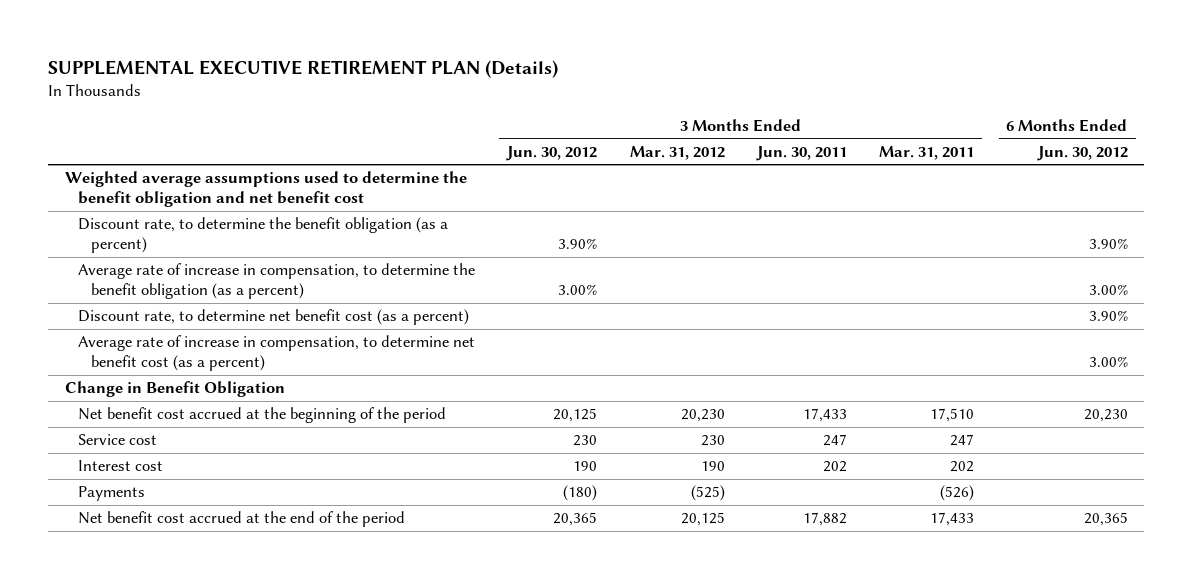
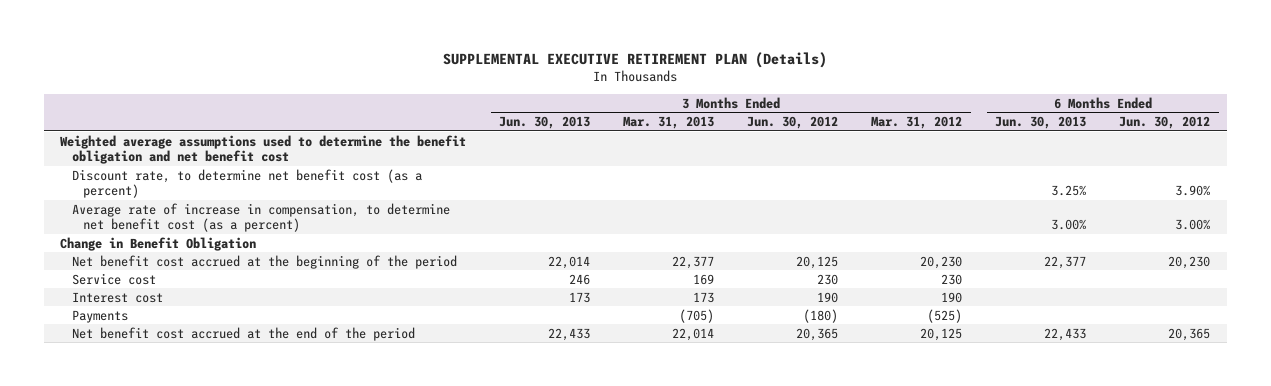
[756,145,848,161] Jun. 30, 2011 -> none
[879,145,975,160] Mar. 31, 2011 -> none
none -> [499,116,591,130] Jun. 30, 2013
none -> [623,116,715,130] Mar. 31, 2013
none -> [995,116,1087,130] Jun. 30, 2013
[77,217,448,253] Discount rate, to determine the benefit obligation (as a percent) -> none
[77,263,475,299] Average rate of increase in compensation, to determine the benefit obligation (as a percent) -> none

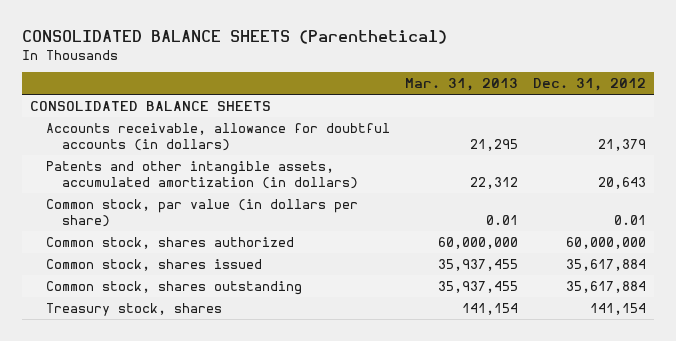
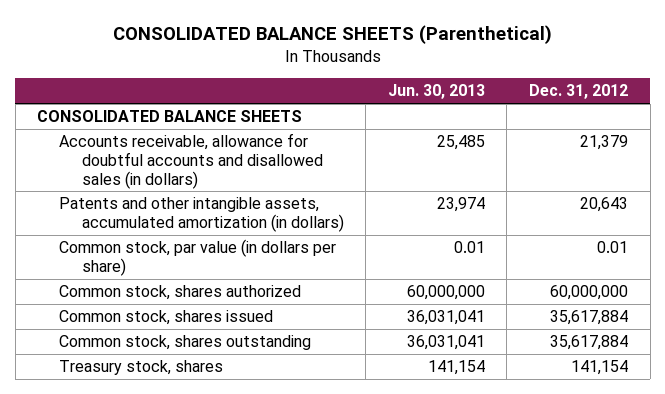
[405,78,519,92] Mar. 31, 2013 -> none
none -> [387,84,485,100] Jun. 30, 2013
[45,122,390,152] Accounts receivable, allowance for doubtful accounts (in dollars) -> [59,133,323,189] Accounts receivable, allowance for doubtful accounts and disallowed sales (in dollars)

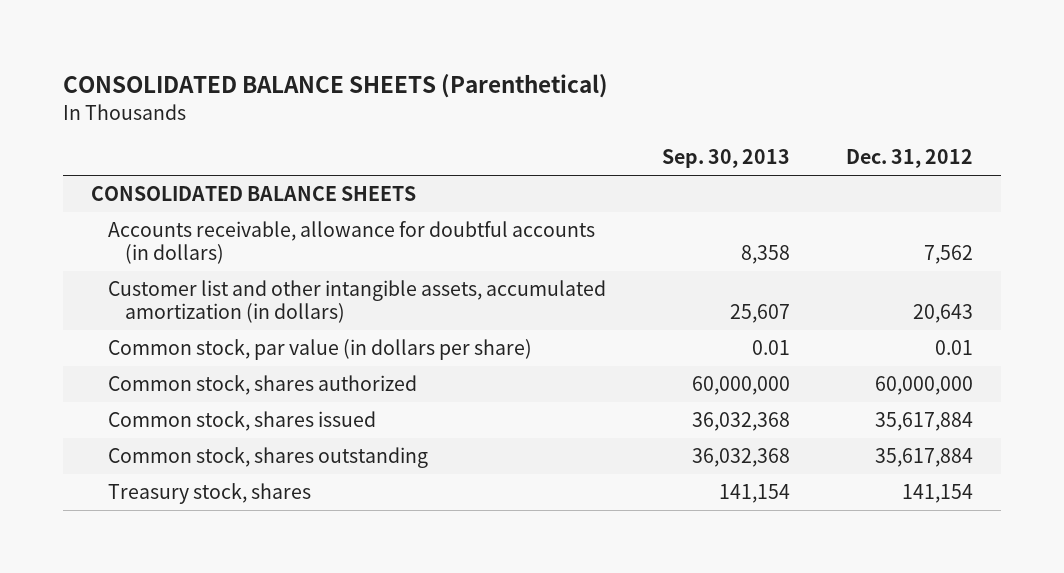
[387,84,485,100] Jun. 30, 2013 -> none
none -> [661,149,790,169] Sep. 30, 2013
[59,133,323,189] Accounts receivable, allowance for doubtful accounts and disallowed sales (in dollars) -> [107,221,595,264] Accounts receivable, allowance for doubtful accounts (in dollars)
[579,135,628,151] 21,379 -> [923,244,973,264] 7,562
[59,197,344,232] Patents and other intangible assets, accumulated amortization (in dollars) -> [107,280,606,323] Customer list and other intangible assets, accumulated amortization (in dollars)

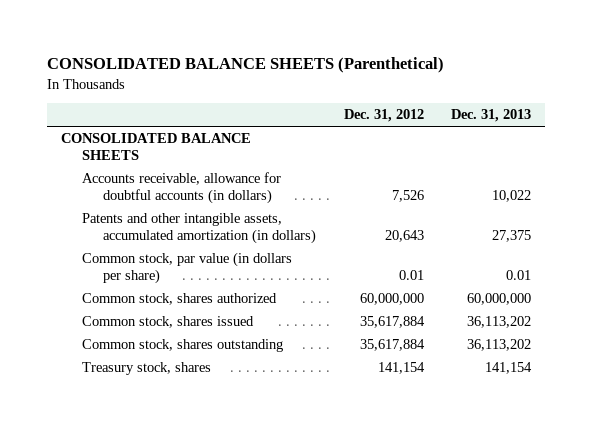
[661,149,790,169] Sep. 30, 2013 -> none
none -> [451,109,532,123] Dec. 31, 2013
[923,244,973,264] 7,562 -> [391,189,424,202] 7,526
[107,280,606,323] Customer list and other intangible assets, accumulated amortization (in dollars) -> [82,213,317,244] Patents and other intangible assets, accumulated amortization (in dollars)

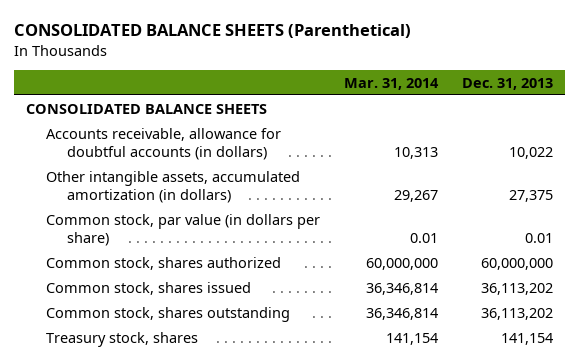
[343,109,424,123] Dec. 31, 2012 -> none
none -> [343,77,439,90] Mar. 31, 2014
[82,213,317,244] Patents and other intangible assets, accumulated amortization (in dollars) -> [46,170,301,204] Other intangible assets, accumulated amortization (in dollars)

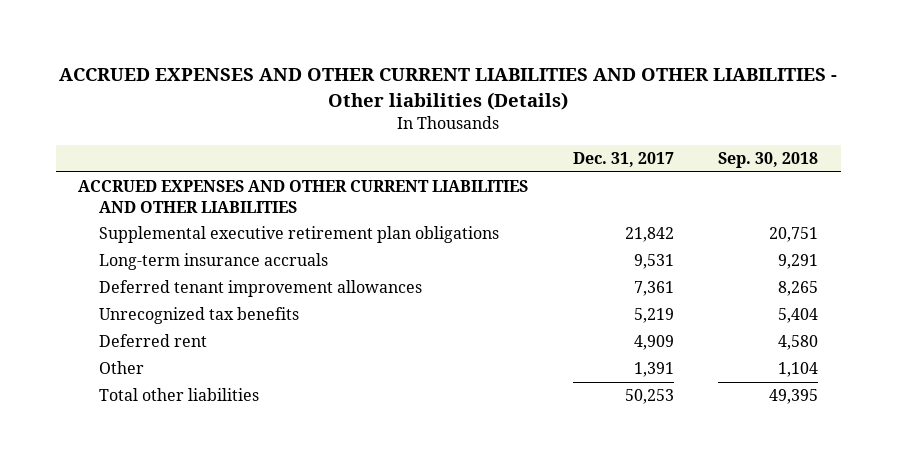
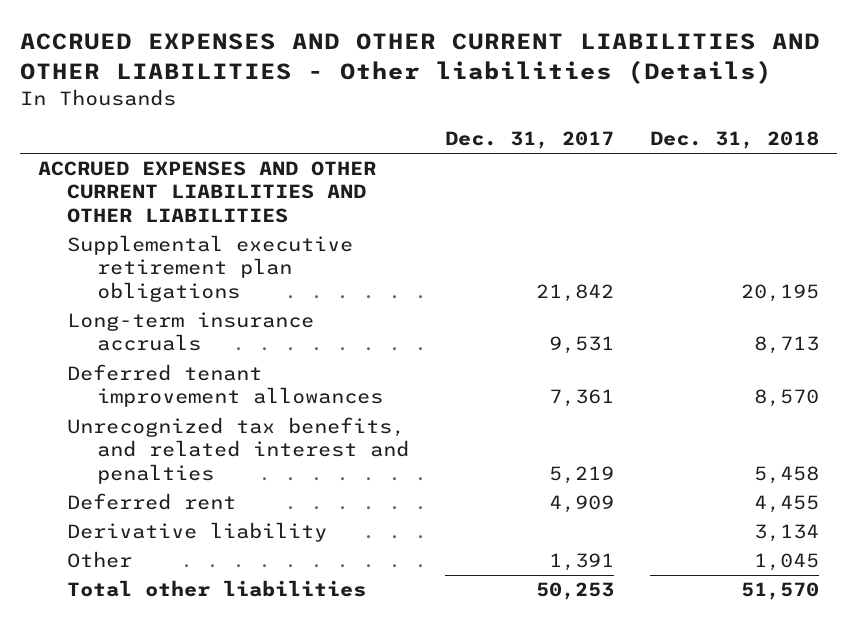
[718,151,819,168] Sep. 30, 2018 -> none
none -> [649,131,819,150] Dec. 31, 2018
[98,307,299,325] Unrecognized tax benefits -> [67,417,409,484] Unrecognized tax benefits, and related interest and penalties
none -> [67,522,328,543] Derivative liability

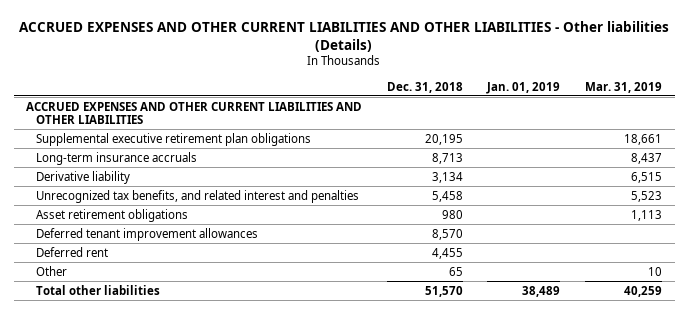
[444,131,614,150] Dec. 31, 2017 -> none
none -> [486,81,561,94] Jan. 01, 2019
none -> [585,81,663,93] Mar. 31, 2019
[67,522,328,543] Derivative liability -> [36,170,131,184] Derivative liability
none -> [36,208,189,222] Asset retirement obligations
[67,364,383,408] Deferred tenant improvement allowances -> [36,227,259,241] Deferred tenant improvement allowances
[753,553,819,572] 1,045 -> [448,266,463,276] 65

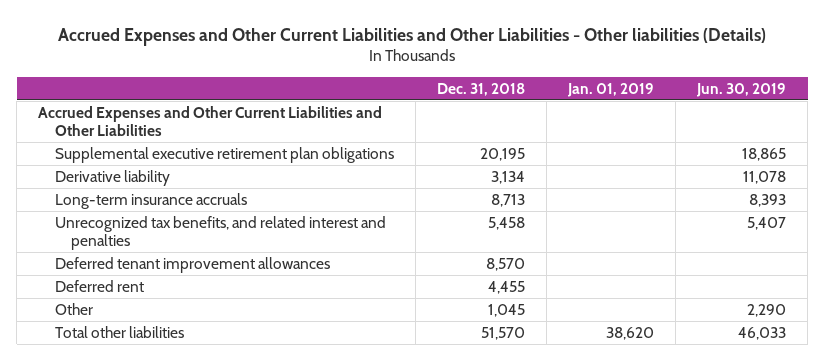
[19,20,670,52] ACCRUED EXPENSES AND OTHER CURRENT LIABILITIES AND OTHER LIABILITIES - Other liabilities (Details) -> [58,27,767,46] Accrued Expenses and Other Current Liabilities and Other Liabilities - Other liabilities (Details)
[585,81,663,93] Mar. 31, 2019 -> none
none -> [695,82,786,97] Jun. 30, 2019
[26,101,363,125] ACCRUED EXPENSES AND OTHER CURRENT LIABILITIES AND OTHER LIABILITIES -> [38,105,383,136] Accrued Expenses and Other Current Liabilities and Other Liabilities
[36,151,198,165] Long-term insurance accruals -> [54,192,247,209] Long-term insurance accruals
[36,208,189,222] Asset retirement obligations -> none
[448,266,463,276] 65 -> [487,303,525,317] 1,045
[522,285,561,297] 38,489 -> [605,326,654,340] 38,620

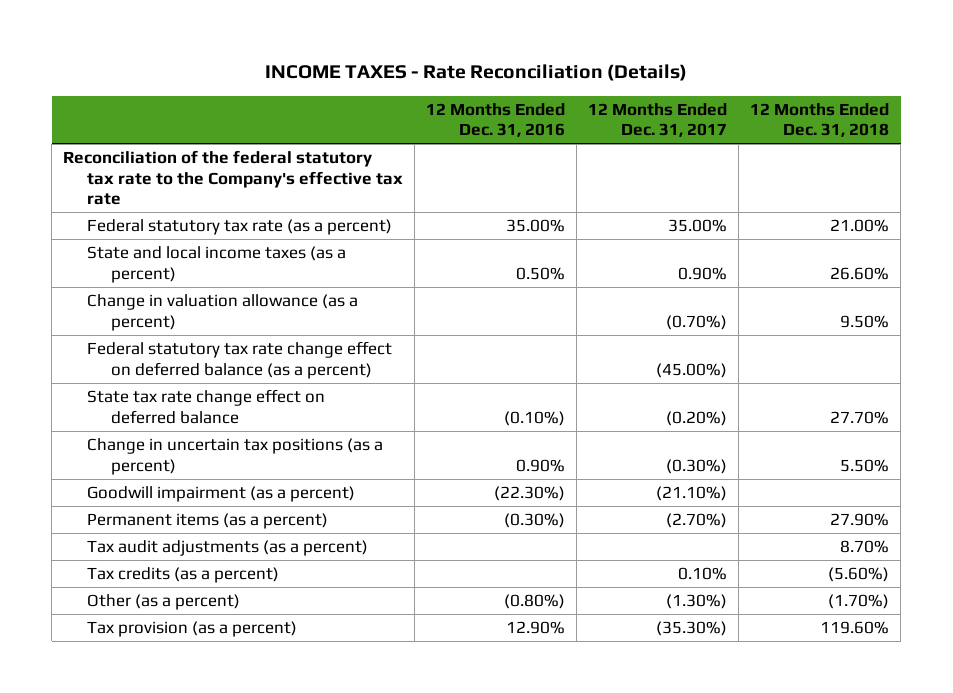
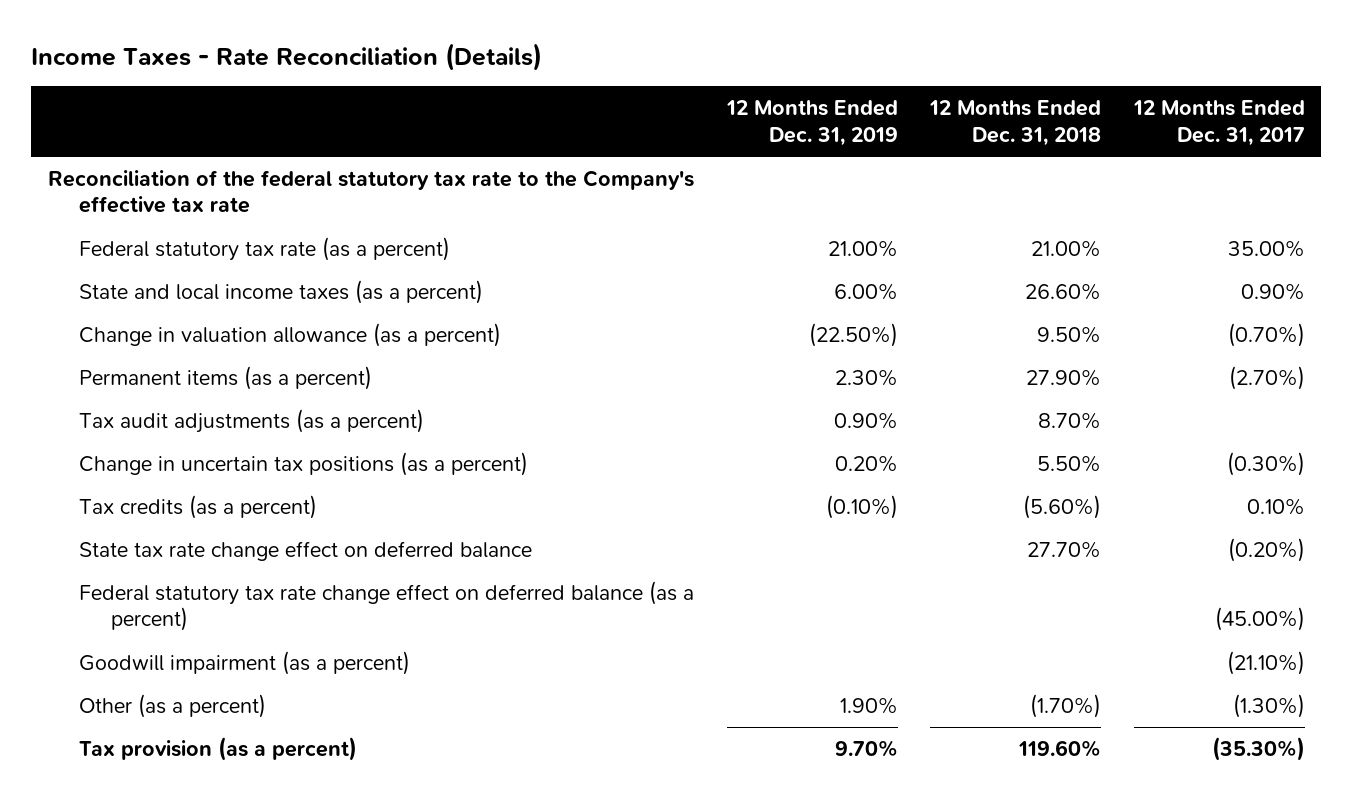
[265,64,688,82] INCOME TAXES - Rate Reconciliation (Details) -> [31,42,543,71] Income Taxes - Rate Reconciliation (Details)
[426,102,566,138] 12 Months Ended Dec. 31, 2016 -> none
none -> [725,100,898,146] 12 Months Ended Dec. 31, 2019
[87,438,384,475] Change in uncertain tax positions (as a percent) -> [79,451,529,476] Change in uncertain tax positions (as a percent)
[87,389,326,424] State tax rate change effect on deferred balance -> [79,540,533,561] State tax rate change effect on deferred balance
[87,341,393,379] Federal statutory tax rate change effect on deferred balance (as a percent) -> [79,580,695,632] Federal statutory tax rate change effect on deferred balance (as a percent)
[87,486,356,503] Goodwill impairment (as a percent) -> [79,650,411,675] Goodwill impairment (as a percent)

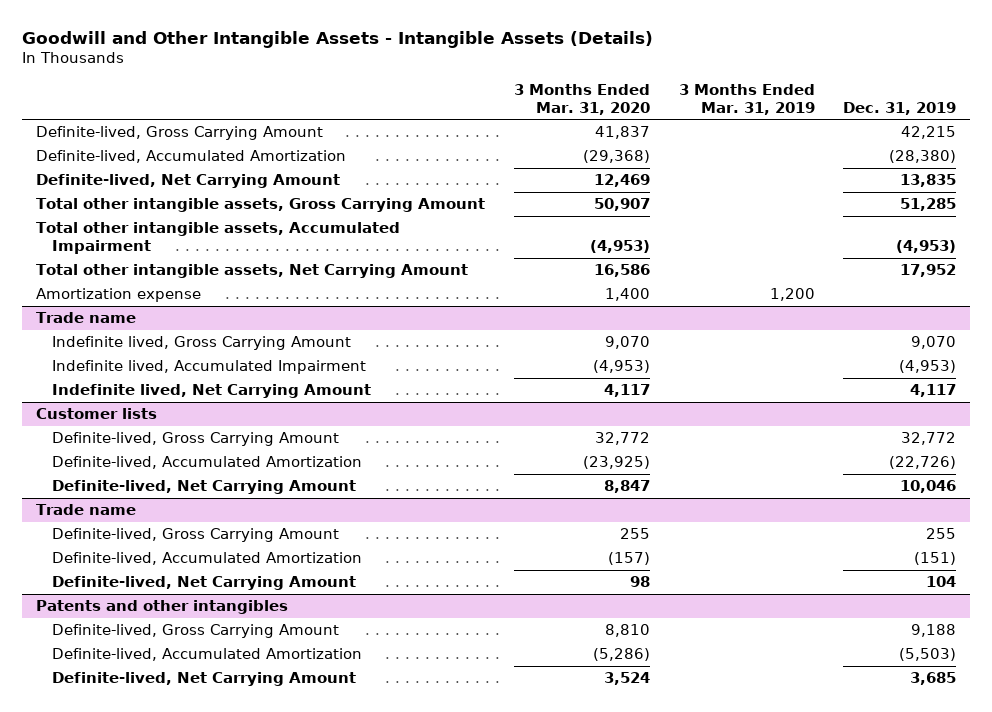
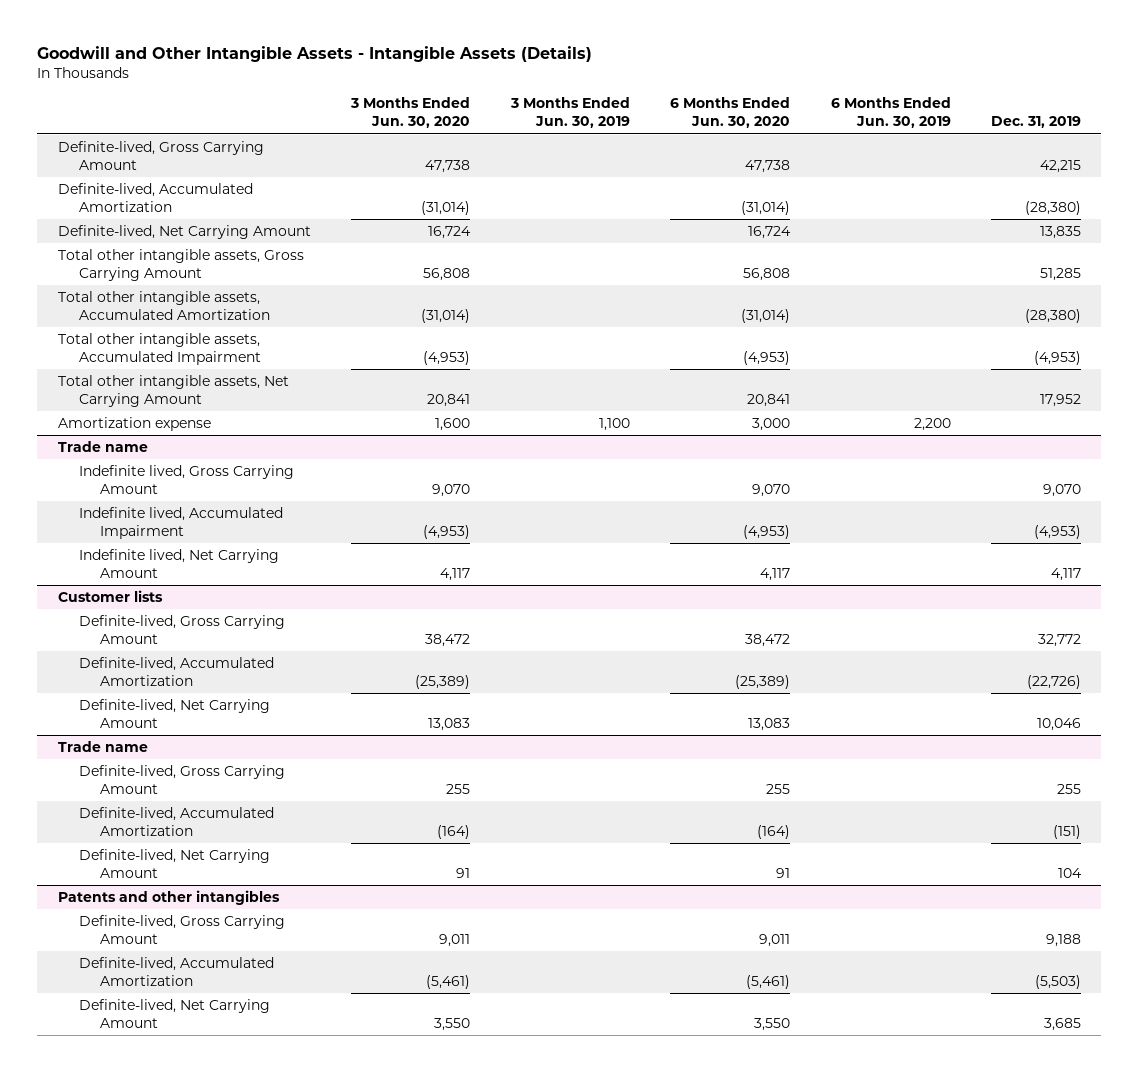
[513,83,650,115] 3 Months Ended Mar. 31, 2020 -> none
[678,83,815,115] 3 Months Ended Mar. 31, 2019 -> none
none -> [350,97,471,129] 3 Months Ended Jun. 30, 2020
none -> [509,97,630,129] 3 Months Ended Jun. 30, 2019
none -> [670,97,791,129] 6 Months Ended Jun. 30, 2020
none -> [830,97,951,129] 6 Months Ended Jun. 30, 2019
none -> [57,291,270,320] Total other intangible assets, Accumulated Amortization

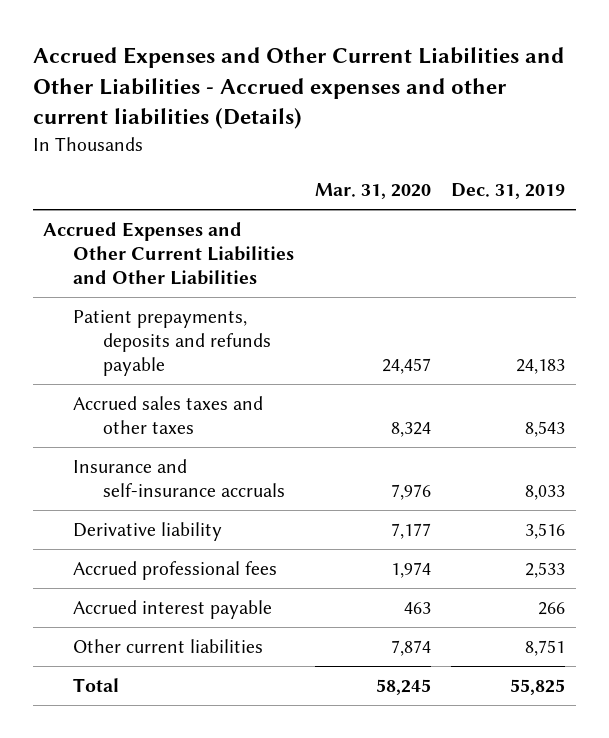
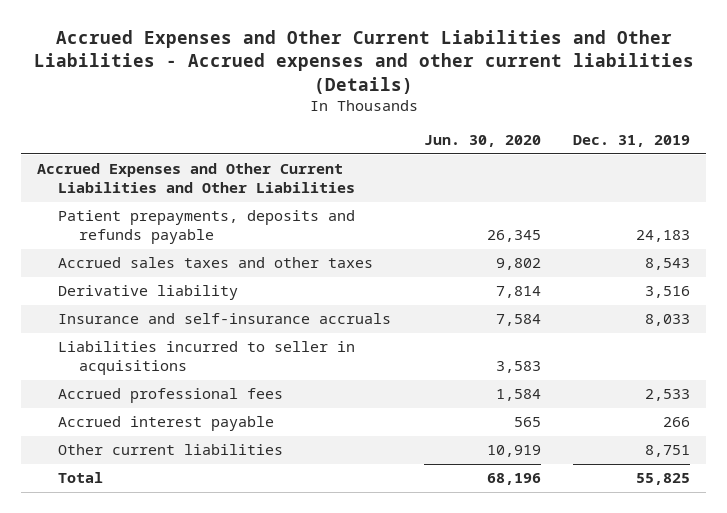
[314,183,431,200] Mar. 31, 2020 -> none
none -> [423,135,541,148] Jun. 30, 2020
[73,458,286,497] Insurance and self-insurance accruals -> [58,313,392,325] Insurance and self-insurance accruals
none -> [58,341,356,376] Liabilities incurred to seller in acquisitions

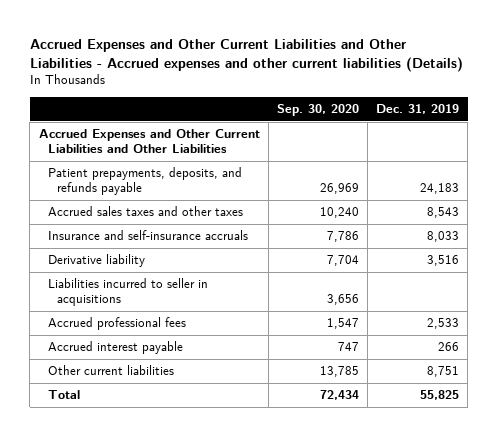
[423,135,541,148] Jun. 30, 2020 -> none
none -> [276,104,359,117] Sep. 30, 2020
[58,210,356,245] Patient prepayments, deposits and refunds payable -> [47,167,242,195] Patient prepayments, deposits, and refunds payable
[58,285,239,301] Derivative liability -> [47,254,145,268] Derivative liability

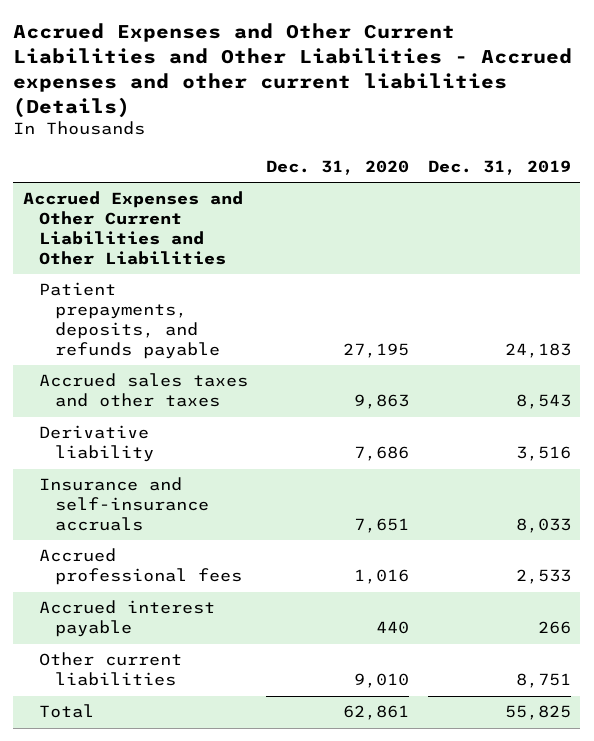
[276,104,359,117] Sep. 30, 2020 -> none
none -> [266,159,410,175] Dec. 31, 2020
[47,278,208,306] Liabilities incurred to seller in acquisitions -> none
[47,230,248,241] Insurance and self-insurance accruals -> [38,477,209,532] Insurance and self-insurance accruals

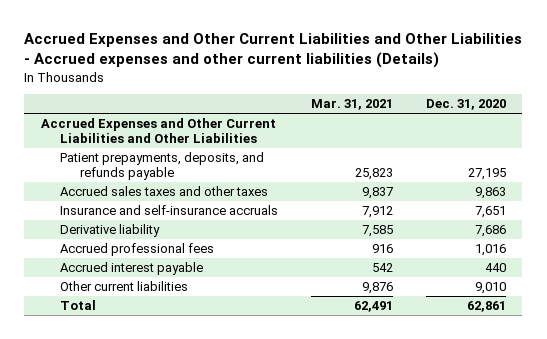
[428,159,572,175] Dec. 31, 2019 -> none
none -> [311,99,394,111] Mar. 31, 2021
[38,425,154,463] Derivative liability -> [60,223,161,237] Derivative liability

